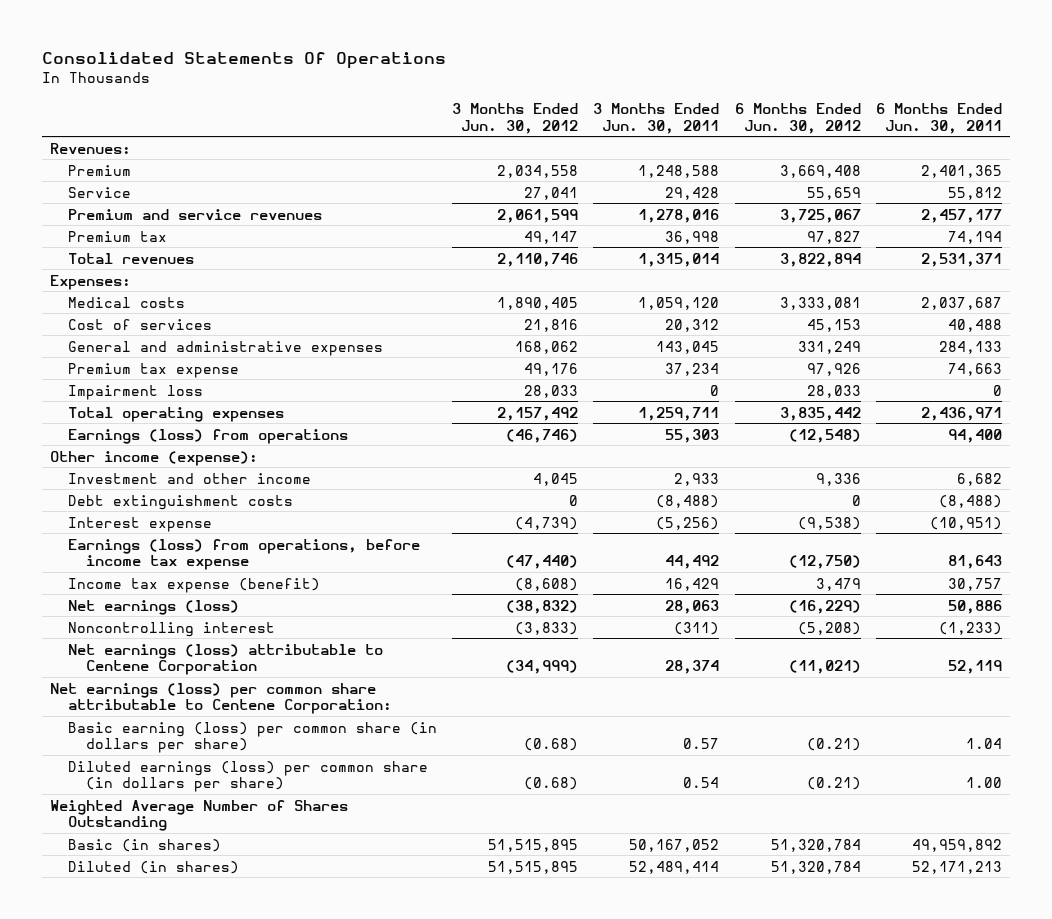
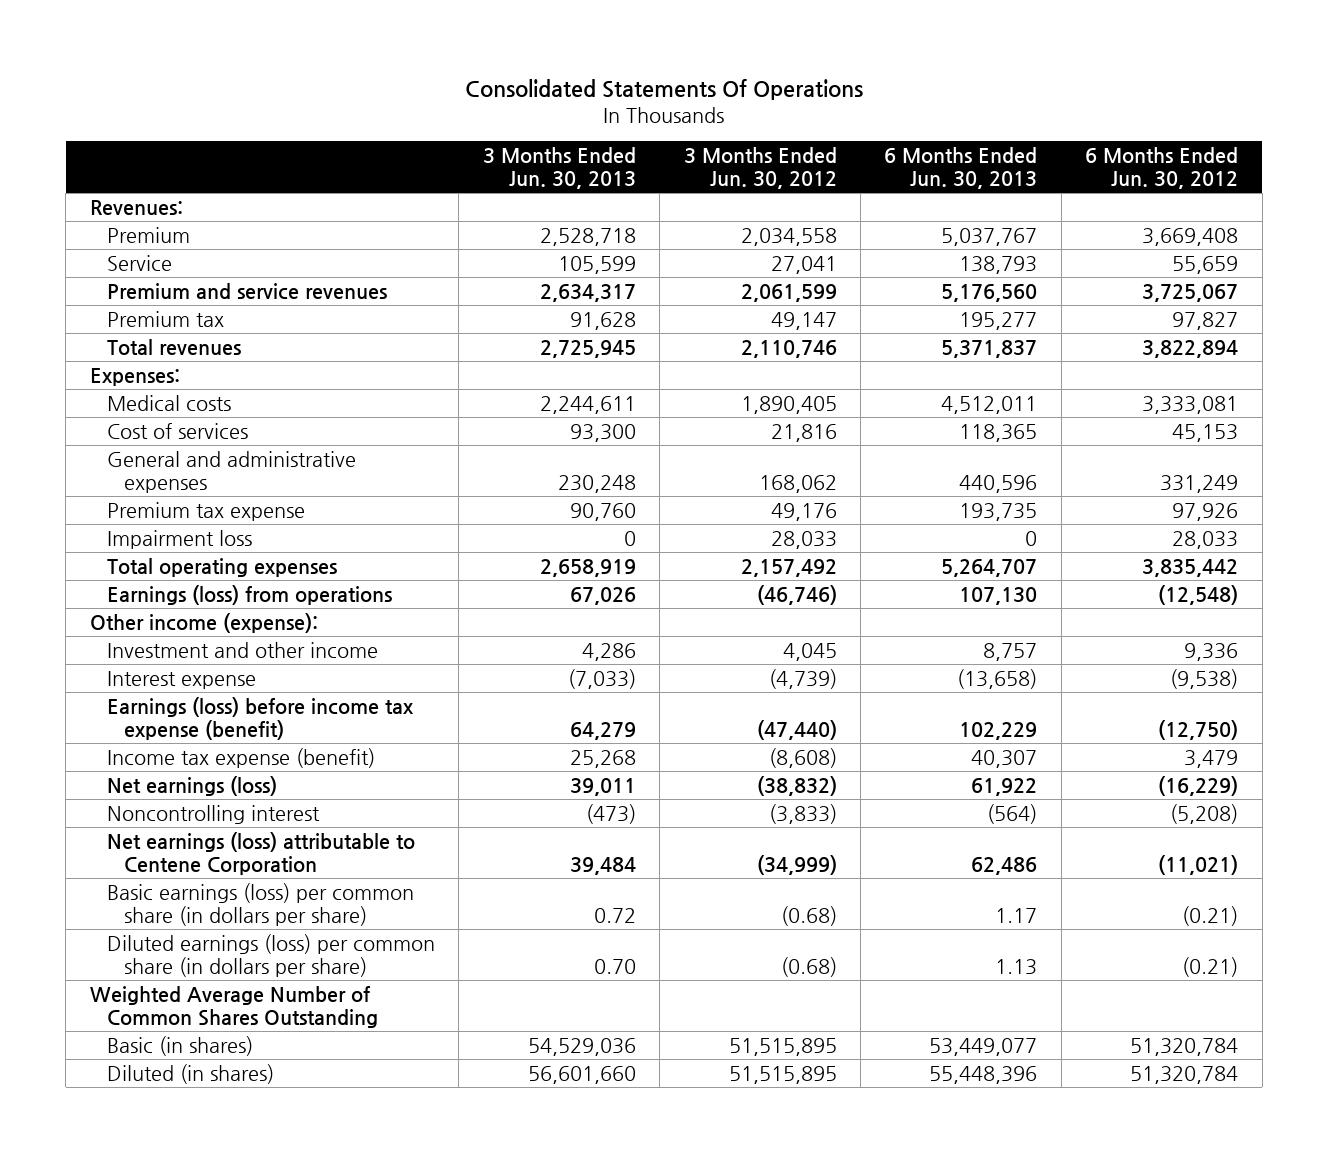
[593,102,720,134] 3 Months Ended Jun. 30, 2011 -> none
[876,102,1003,134] 6 Months Ended Jun. 30, 2011 -> none
none -> [482,146,636,189] 3 Months Ended Jun. 30, 2013
none -> [884,146,1038,189] 6 Months Ended Jun. 30, 2013
[67,494,293,510] Debt extinguishment costs -> none
[67,538,420,571] Earnings (loss) from operations, before income tax expense -> [106,696,414,740] Earnings (loss) before income tax expense (benefit)
[49,682,392,715] Net earnings (loss) per common share attributable to Centene Corporation: -> none
[67,721,437,754] Basic earning (loss) per common share (in dollars per share) -> [106,882,414,926] Basic earnings (loss) per common share (in dollars per share)
[49,799,348,832] Weighted Average Number of Shares Outstanding -> [89,985,378,1028] Weighted Average Number of Common Shares Outstanding

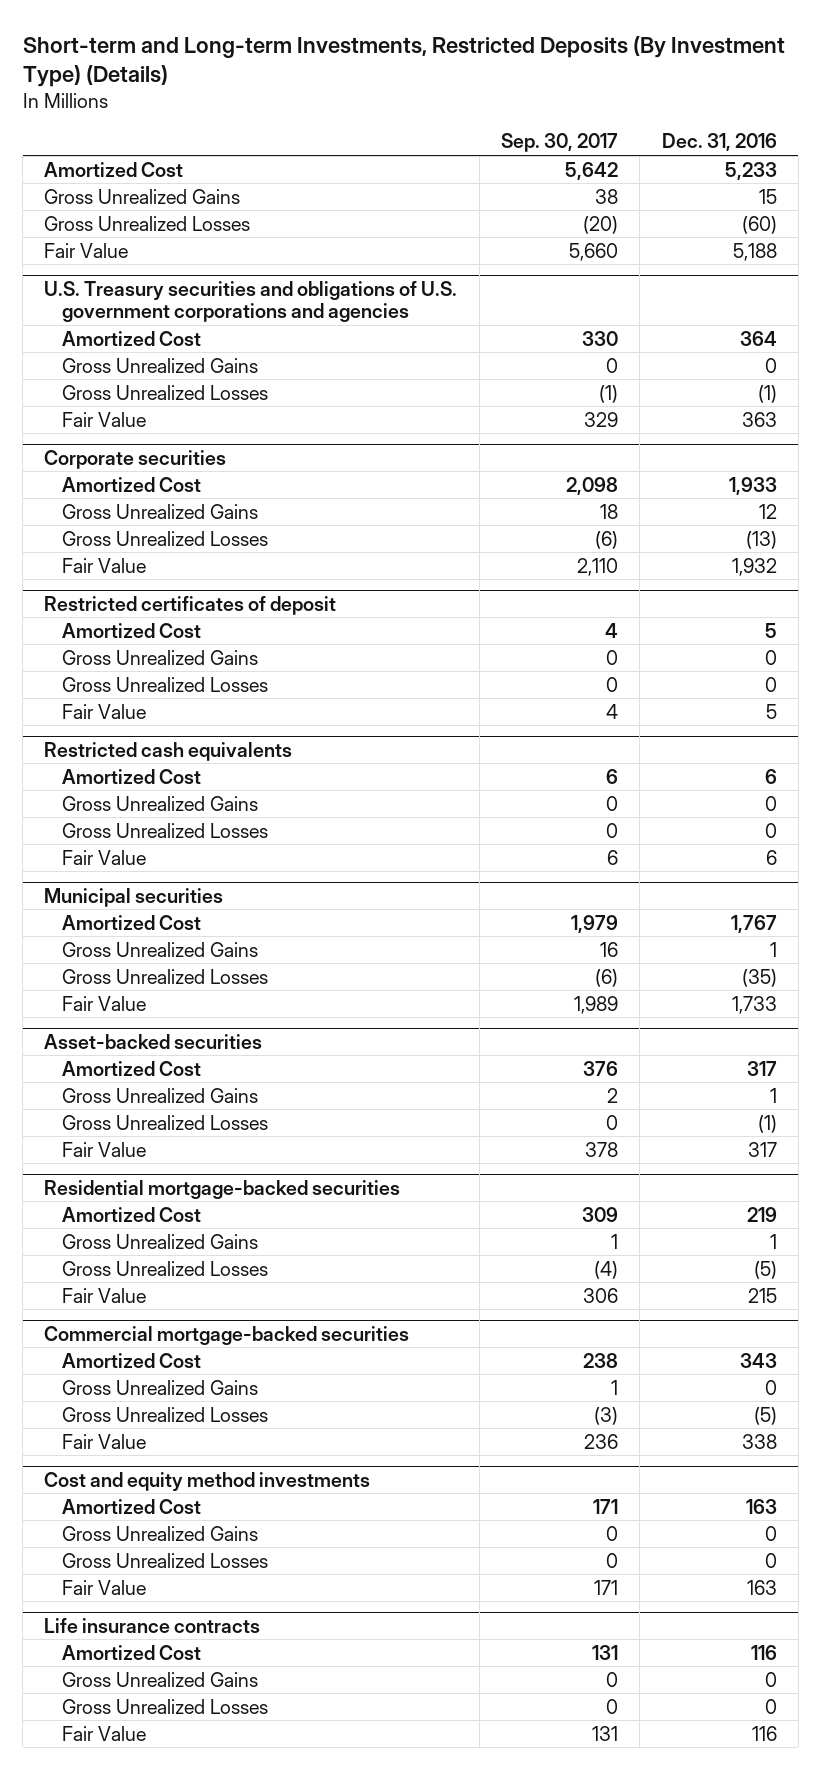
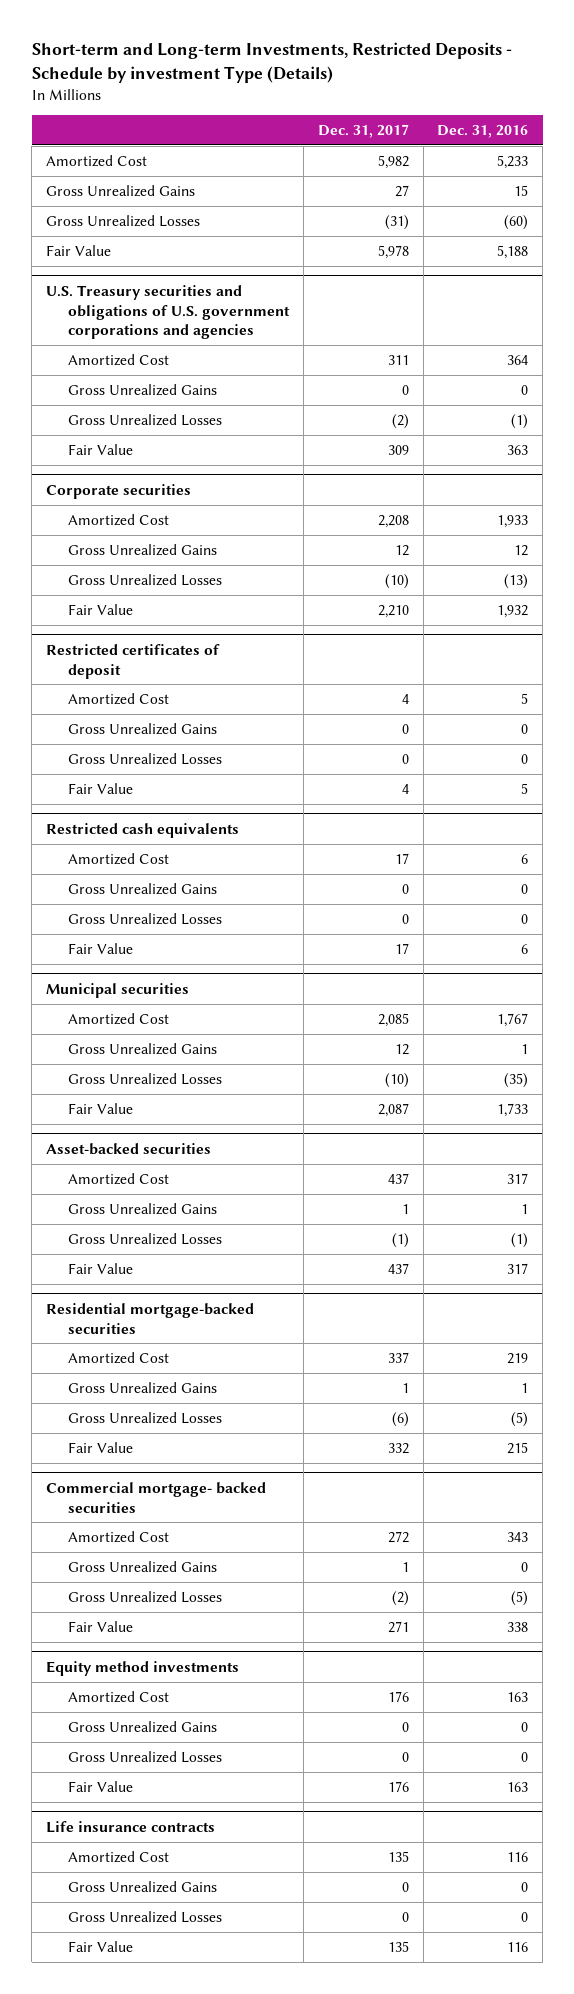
[22,35,785,88] Short-term and Long-term Investments, Restricted Deposits (By Investment Type) (Details) -> [31,42,512,84] Short-term and Long-term Investments, Restricted Deposits - Schedule by investment Type (Details)
[501,133,619,153] Sep. 30, 2017 -> none
none -> [317,124,409,139] Dec. 31, 2017
[44,1325,410,1345] Commercial mortgage-backed securities -> [45,1481,266,1513] Commercial mortgage- backed securities
[44,1471,371,1491] Cost and equity method investments -> [45,1660,239,1676] Equity method investments

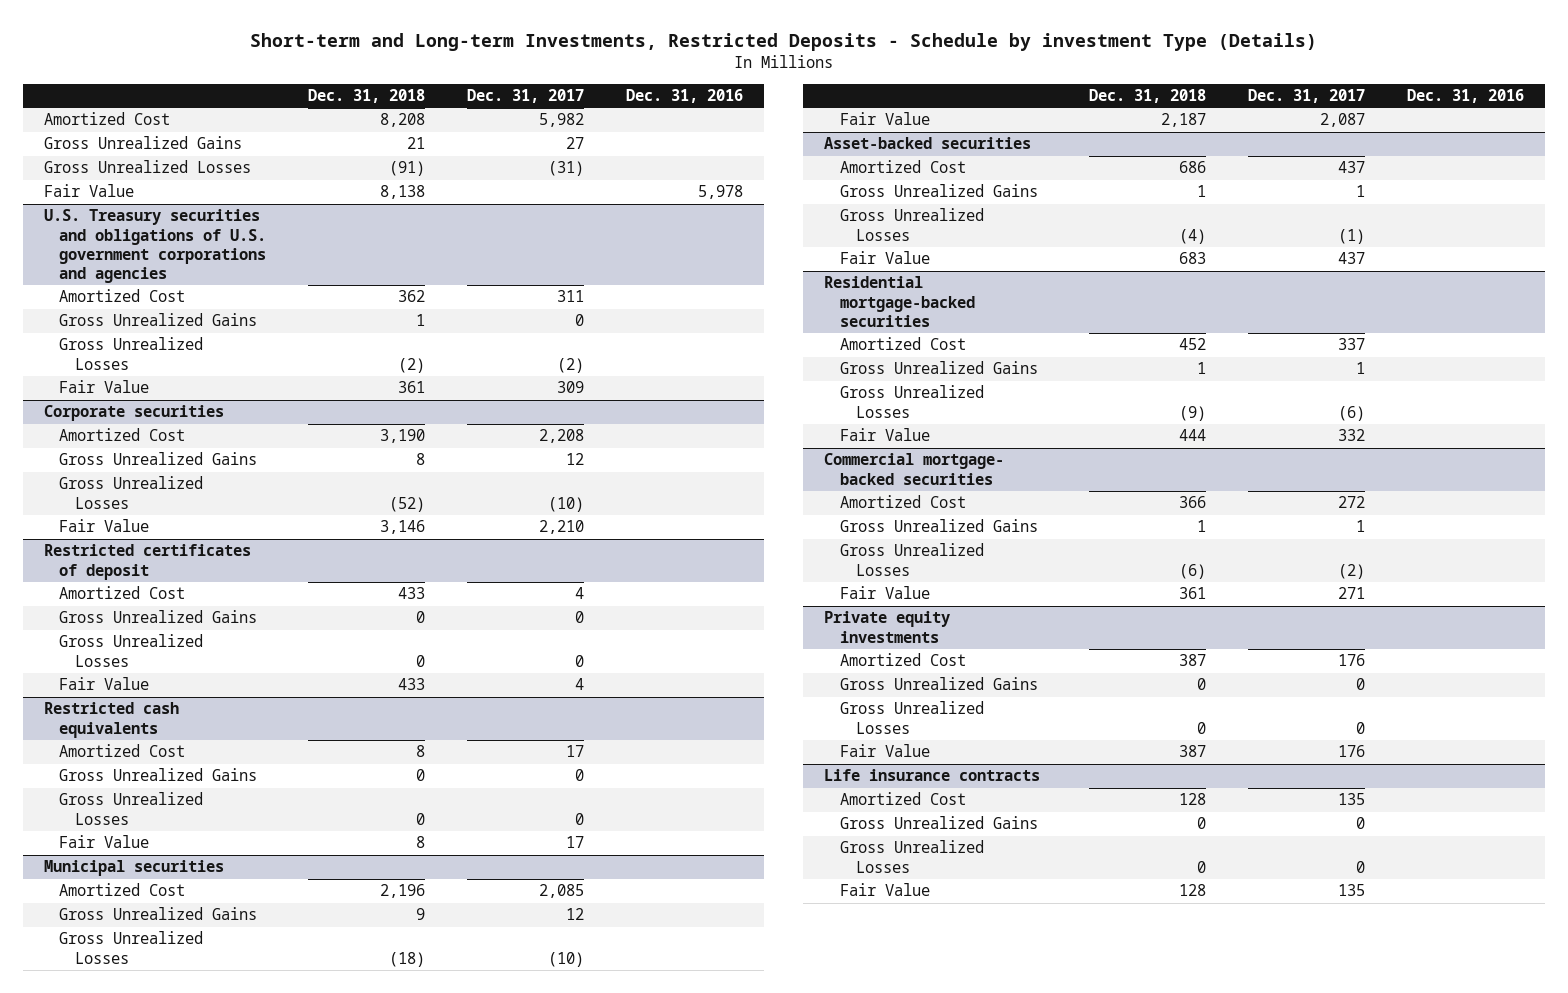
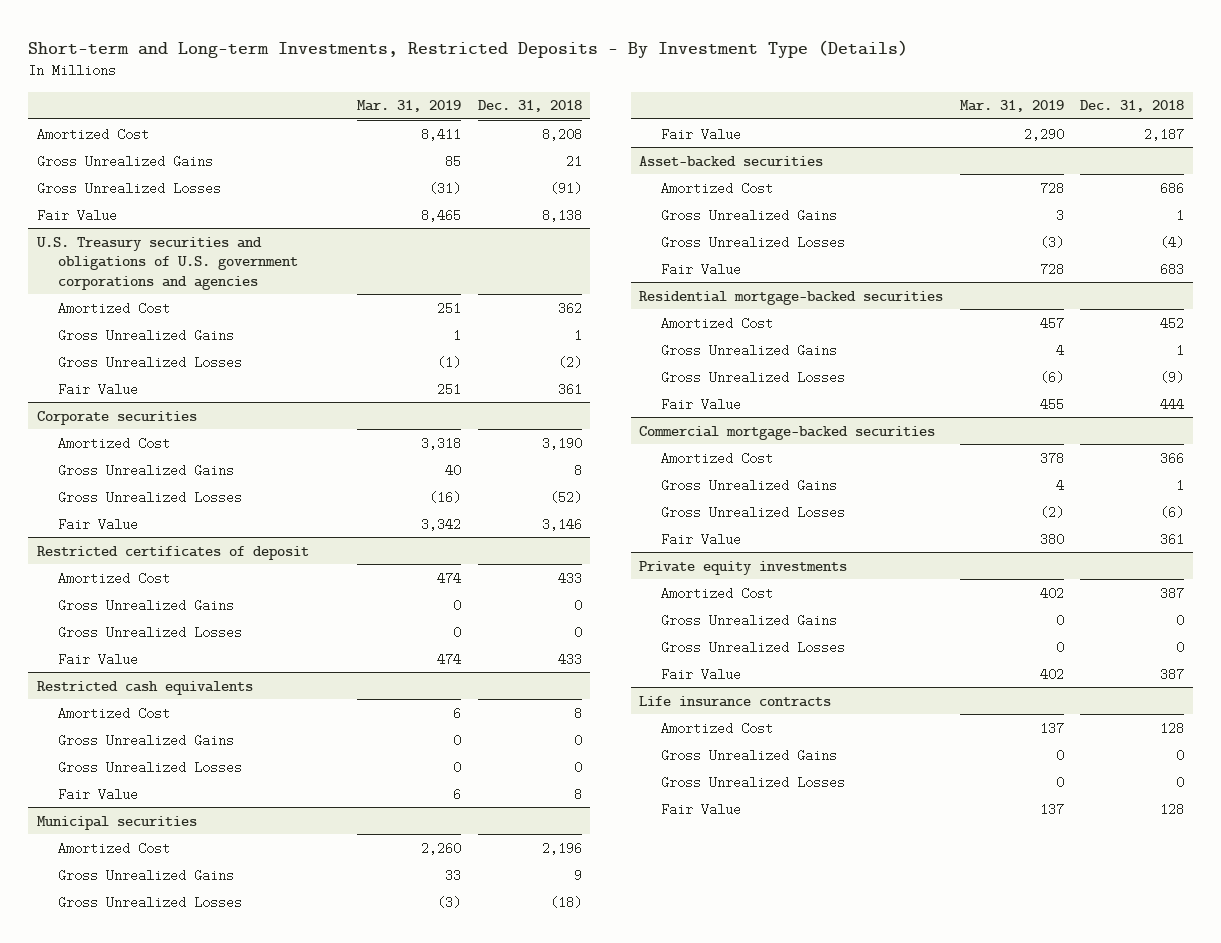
[249,32,1317,51] Short-term and Long-term Investments, Restricted Deposits - Schedule by investment Type (Details) -> [28,39,909,58] Short-term and Long-term Investments, Restricted Deposits - By Investment Type (Details)
[467,89,585,104] Dec. 31, 2017 -> none
[626,89,744,104] Dec. 31, 2016 -> none
none -> [357,100,462,113] Mar. 31, 2019
[824,453,1005,485] Commercial mortgage- backed securities -> [639,425,936,440] Commercial mortgage-backed securities

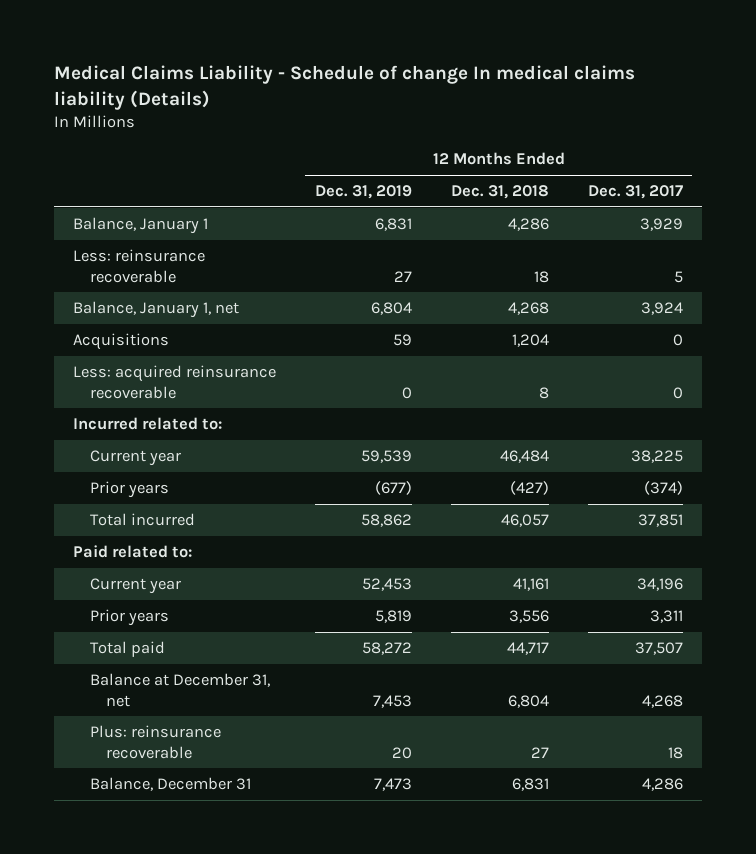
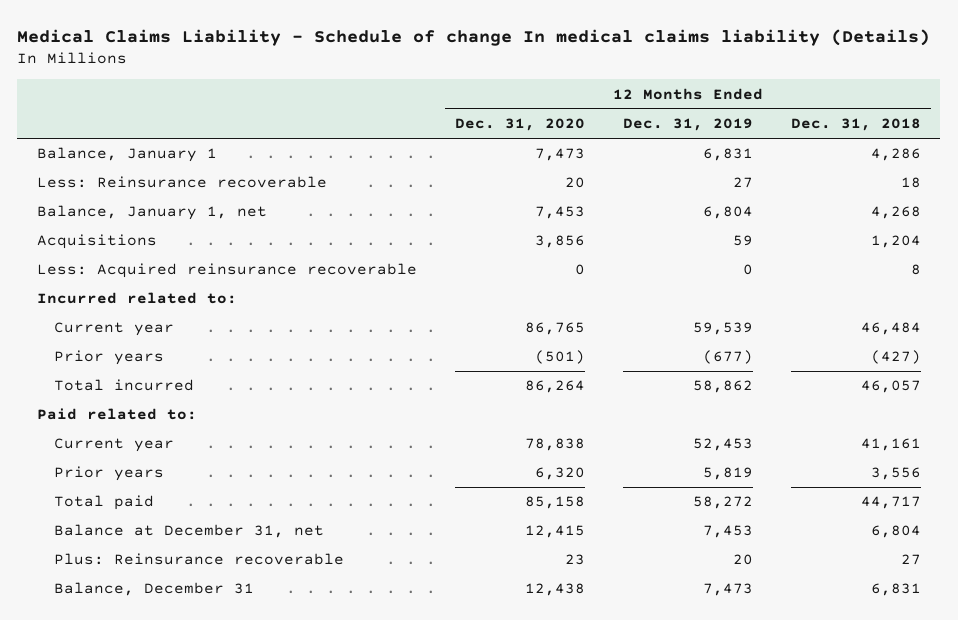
[587,185,683,200] Dec. 31, 2017 -> none
none -> [454,118,585,132] Dec. 31, 2020
[73,249,206,283] Less: reinsurance recoverable -> [36,176,327,189] Less: Reinsurance recoverable
[73,365,277,399] Less: acquired reinsurance recoverable -> [36,263,417,279] Less: Acquired reinsurance recoverable
[89,725,221,759] Plus: reinsurance recoverable -> [54,553,345,566] Plus: Reinsurance recoverable

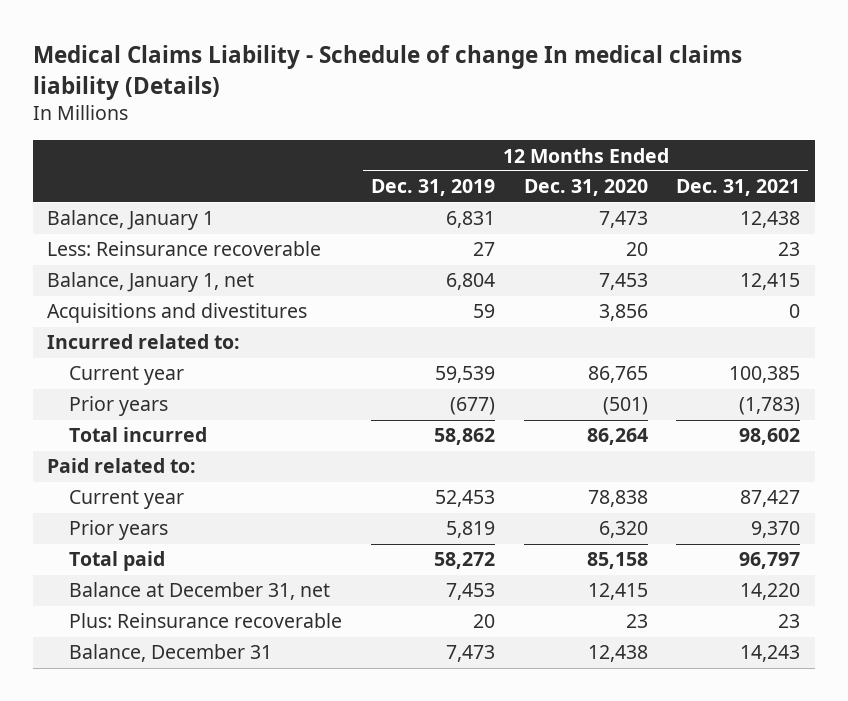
[791,118,922,132] Dec. 31, 2018 -> none
none -> [676,179,801,197] Dec. 31, 2021
[36,263,417,279] Less: Acquired reinsurance recoverable -> none
[36,234,157,250] Acquisitions -> [47,303,308,324] Acquisitions and divestitures

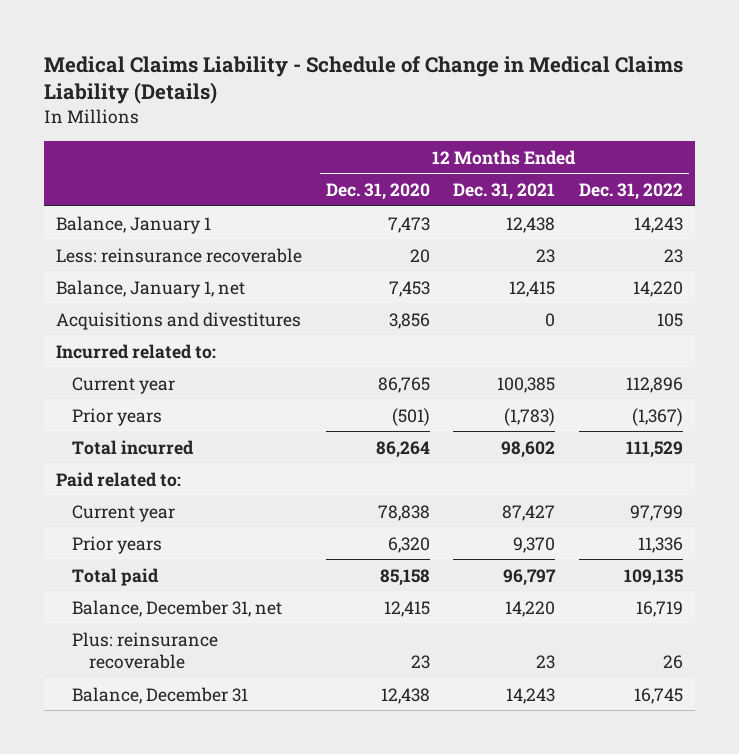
[32,45,742,100] Medical Claims Liability - Schedule of change In medical claims liability (Details) -> [44,55,684,105] Medical Claims Liability - Schedule of Change in Medical Claims Liability (Details)
[370,179,495,197] Dec. 31, 2019 -> none
none -> [579,182,684,200] Dec. 31, 2022
[47,241,322,257] Less: Reinsurance recoverable -> [56,247,303,263] Less: reinsurance recoverable
[68,582,330,601] Balance at December 31, net -> [72,599,283,617] Balance, December 31, net
[68,613,342,629] Plus: Reinsurance recoverable -> [72,631,219,670] Plus: reinsurance recoverable

